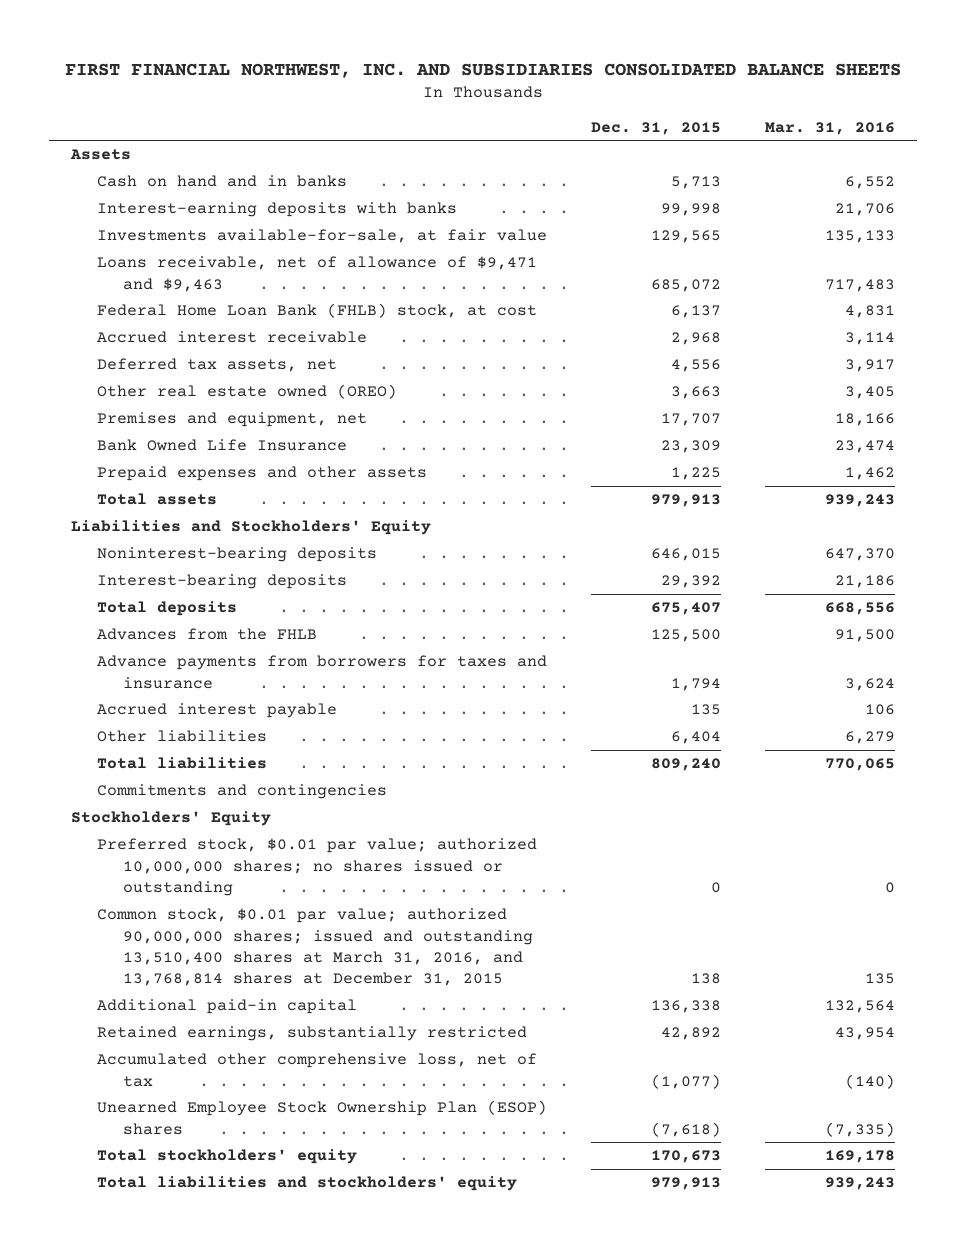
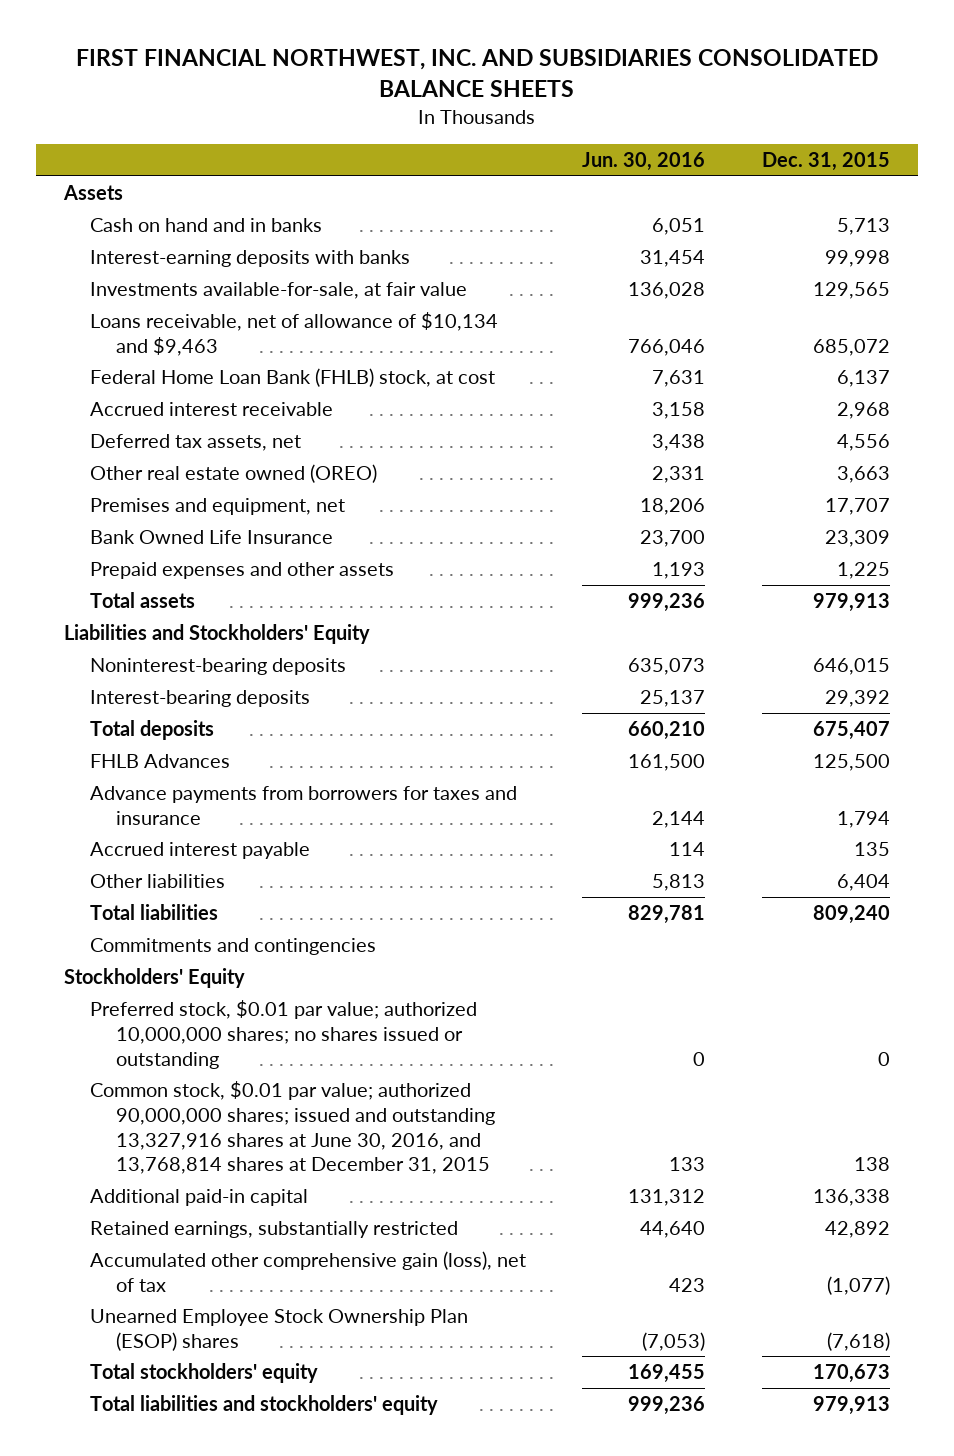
[765,121,896,135] Mar. 31, 2016 -> none
none -> [582,152,706,172] Jun. 30, 2016
[96,256,537,292] Loans receivable, net of allowance of $9,471 and $9,463 -> [89,312,498,356] Loans receivable, net of allowance of $10,134 and $9,463
[96,628,317,641] Advances from the FHLB -> [89,754,230,769] FHLB Advances
[96,908,533,987] Common stock, $0.01 par value; authorized 90,000,000 shares; issued and outstanding 13,510,400 shares at March 31, 2016, and 13,768,814 shares at December 31, 2015 -> [89,1081,496,1175] Common stock, $0.01 par value; authorized 90,000,000 shares; issued and outstanding 13,327,916 shares at June 30, 2016, and 13,768,814 shares at December 31, 2015
[96,1053,537,1087] Accumulated other comprehensive loss, net of tax -> [89,1251,526,1292] Accumulated other comprehensive gain (loss), net of tax

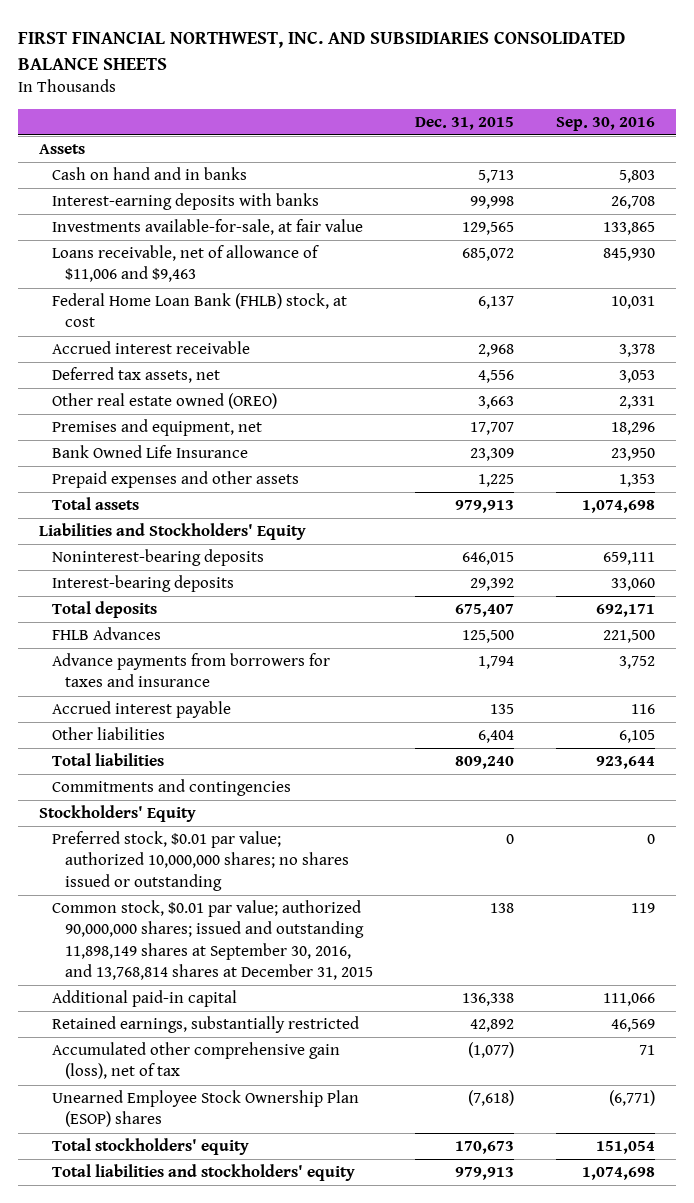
[582,152,706,172] Jun. 30, 2016 -> none
none -> [555,116,655,131] Sep. 30, 2016
[89,312,498,356] Loans receivable, net of allowance of $10,134 and $9,463 -> [51,245,319,283] Loans receivable, net of allowance of $11,006 and $9,463
[89,1081,496,1175] Common stock, $0.01 par value; authorized 90,000,000 shares; issued and outstanding 13,327,916 shares at June 30, 2016, and 13,768,814 shares at December 31, 2015 -> [51,900,373,980] Common stock, $0.01 par value; authorized 90,000,000 shares; issued and outstanding 11,898,149 shares at September 30, 2016, and 13,768,814 shares at December 31, 2015

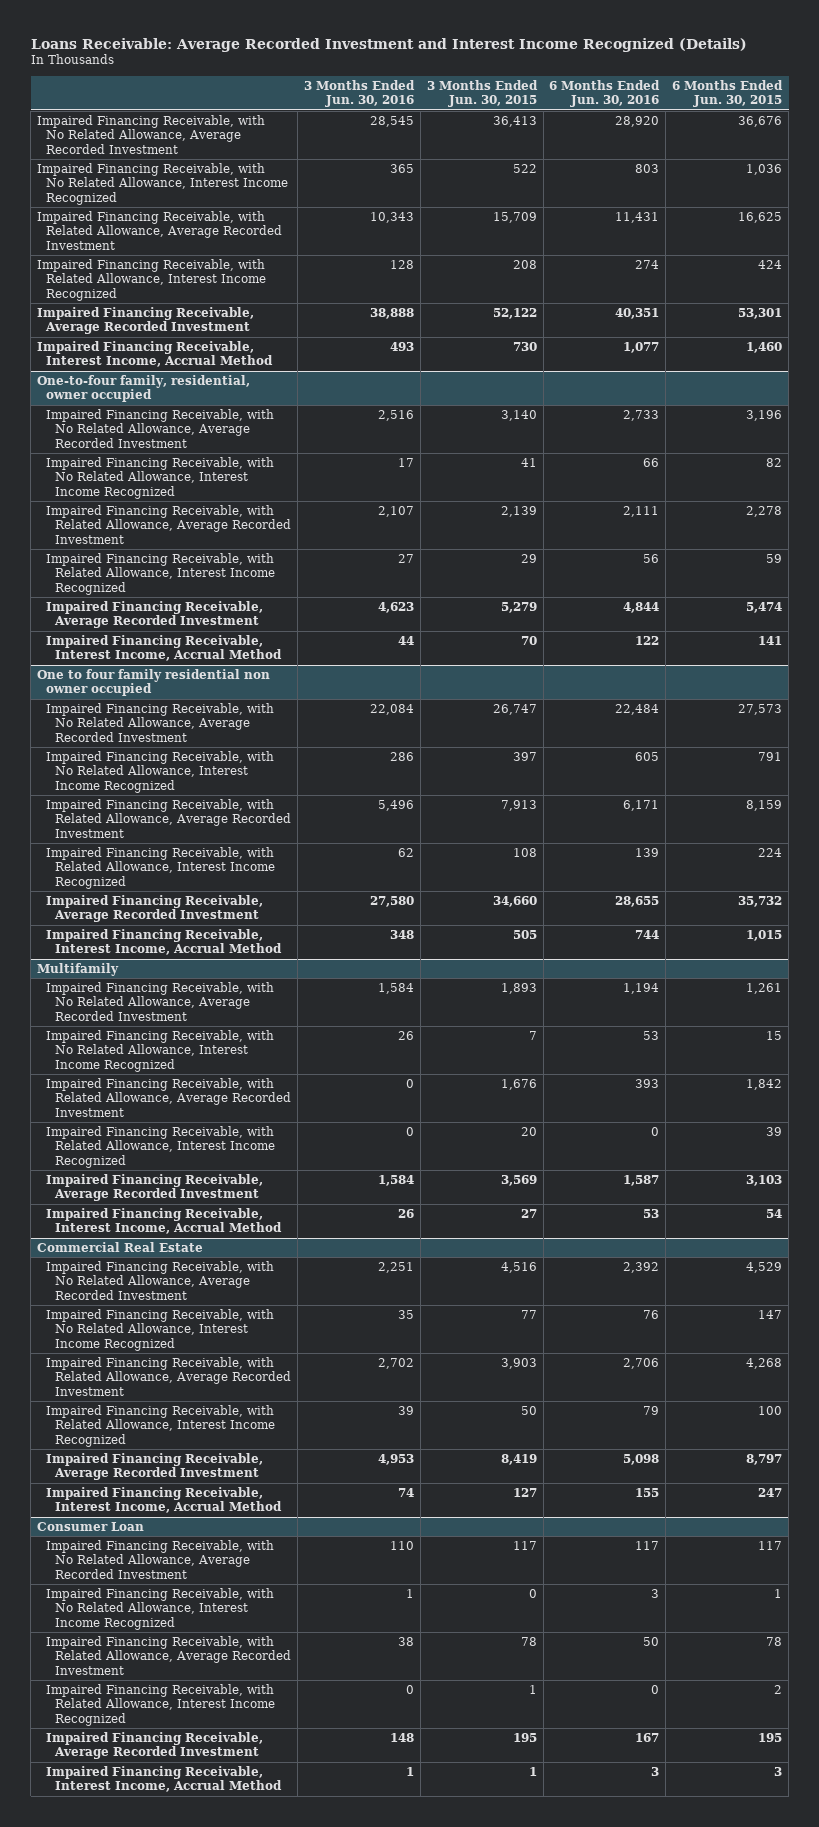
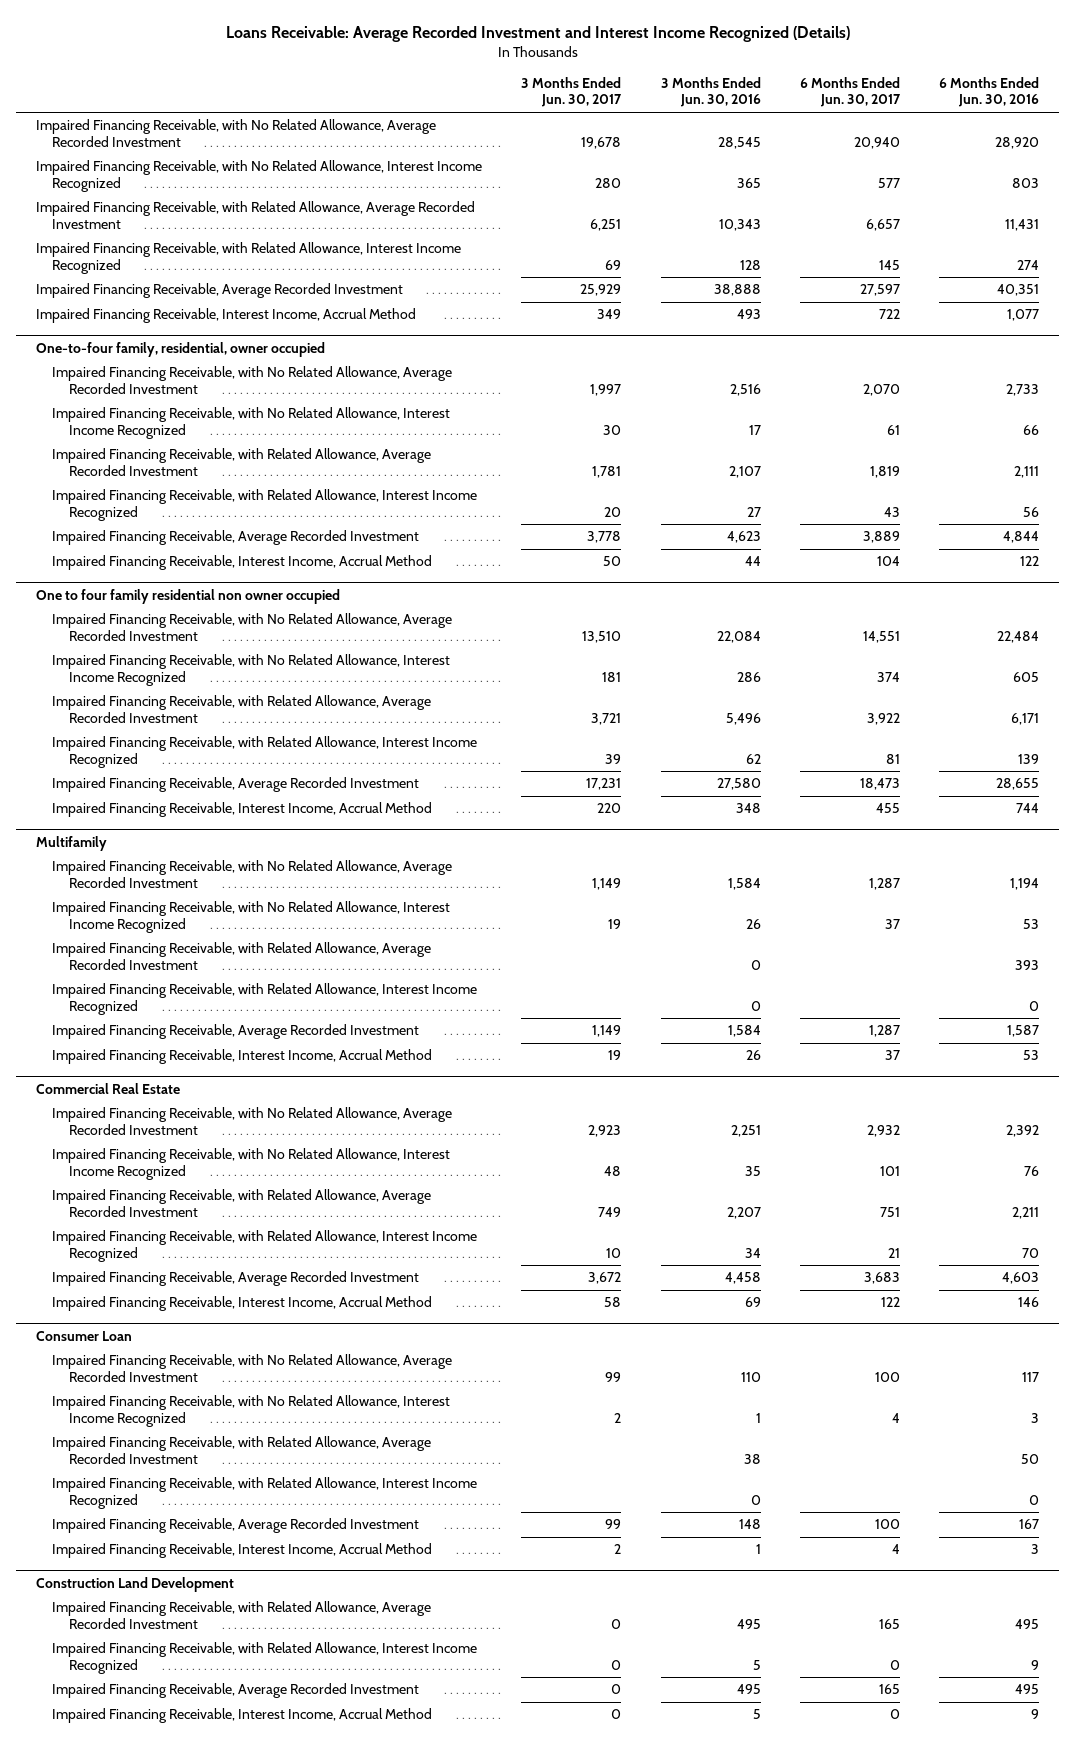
[426,79,538,108] 3 Months Ended Jun. 30, 2015 -> none
[672,79,784,108] 6 Months Ended Jun. 30, 2015 -> none
none -> [521,77,623,108] 3 Months Ended Jun. 30, 2017
none -> [799,77,901,108] 6 Months Ended Jun. 30, 2017
[377,1357,414,1369] 2,702 -> [726,1206,761,1219] 2,207
[623,1357,660,1369] 2,706 -> [1012,1206,1040,1219] 2,211
[397,1405,414,1415] 39 -> [744,1247,761,1258] 34
[643,1405,660,1415] 79 -> [1022,1247,1040,1258] 70
[377,1453,414,1465] 4,953 -> [724,1272,761,1285] 4,458
[623,1453,660,1465] 5,098 -> [1002,1272,1040,1285] 4,603
[397,1487,414,1497] 74 -> [744,1297,761,1308] 69
[635,1487,660,1497] 155 -> [1018,1297,1040,1308] 146
none -> [35,1576,234,1592] Construction Land Development
none -> [52,1601,432,1629] Impaired Financing Receivable, with Related Allowance, Average Recorded Investment
none -> [52,1642,478,1674] Impaired Financing Receivable, with Related Allowance, Interest Income Recognized
none -> [52,1683,420,1699] Impaired Financing Receivable, Average Recorded Investment
none -> [52,1708,433,1724] Impaired Financing Receivable, Interest Income, Accrual Method

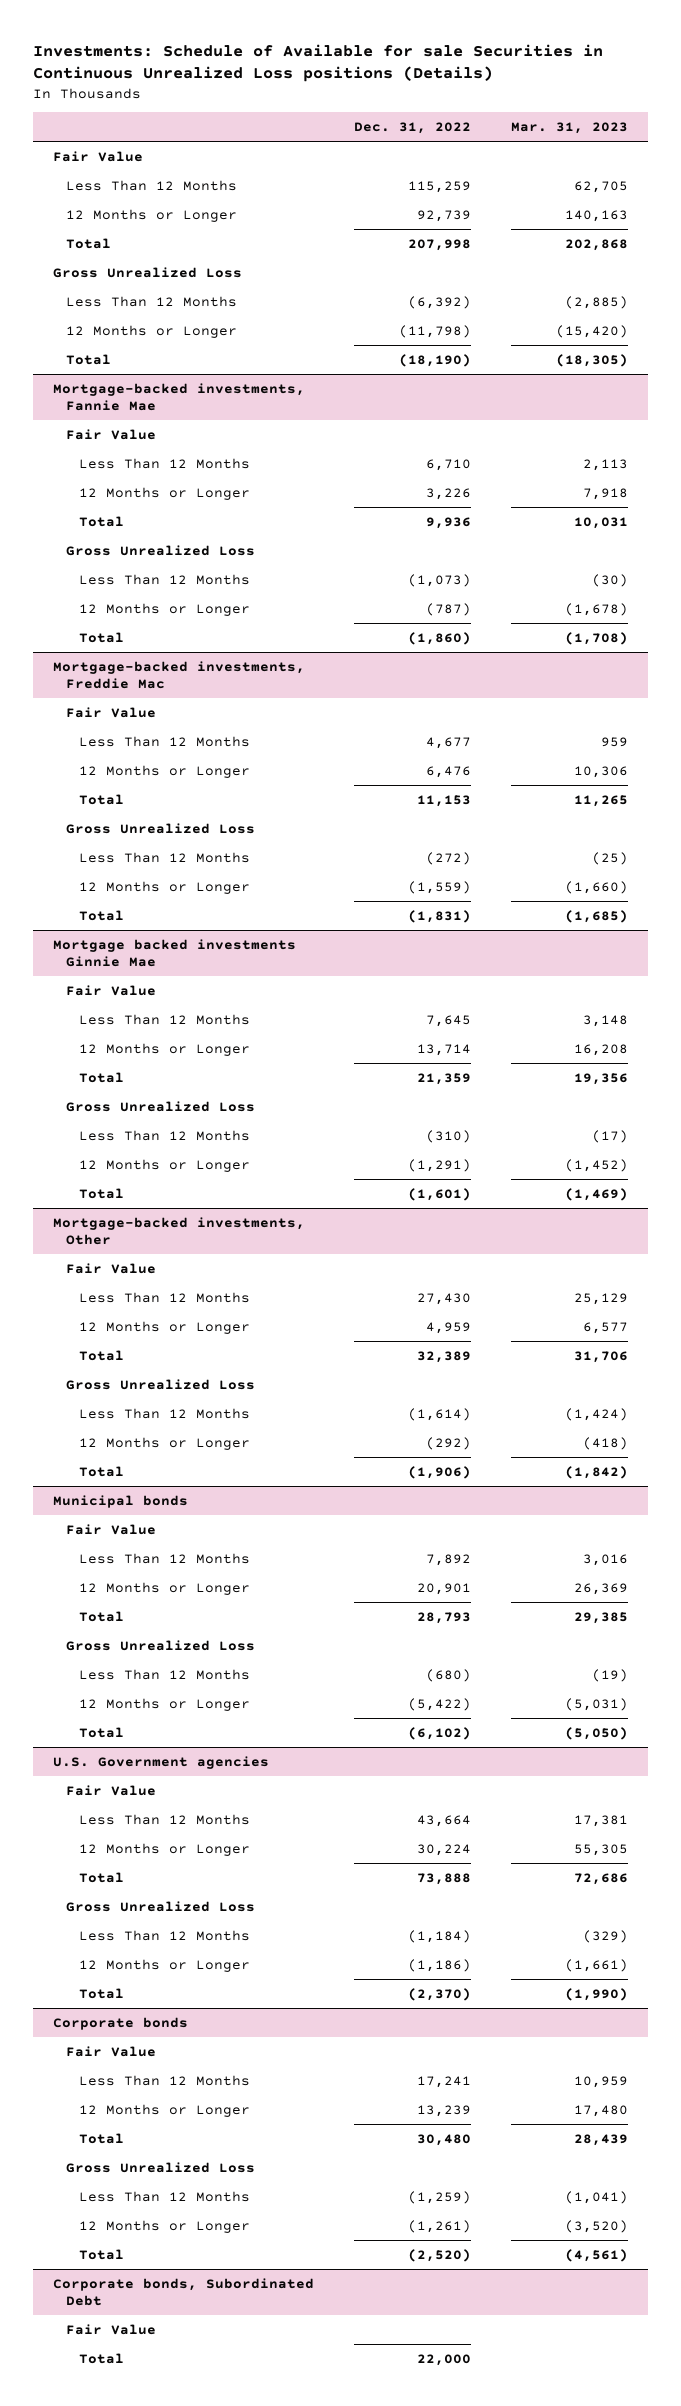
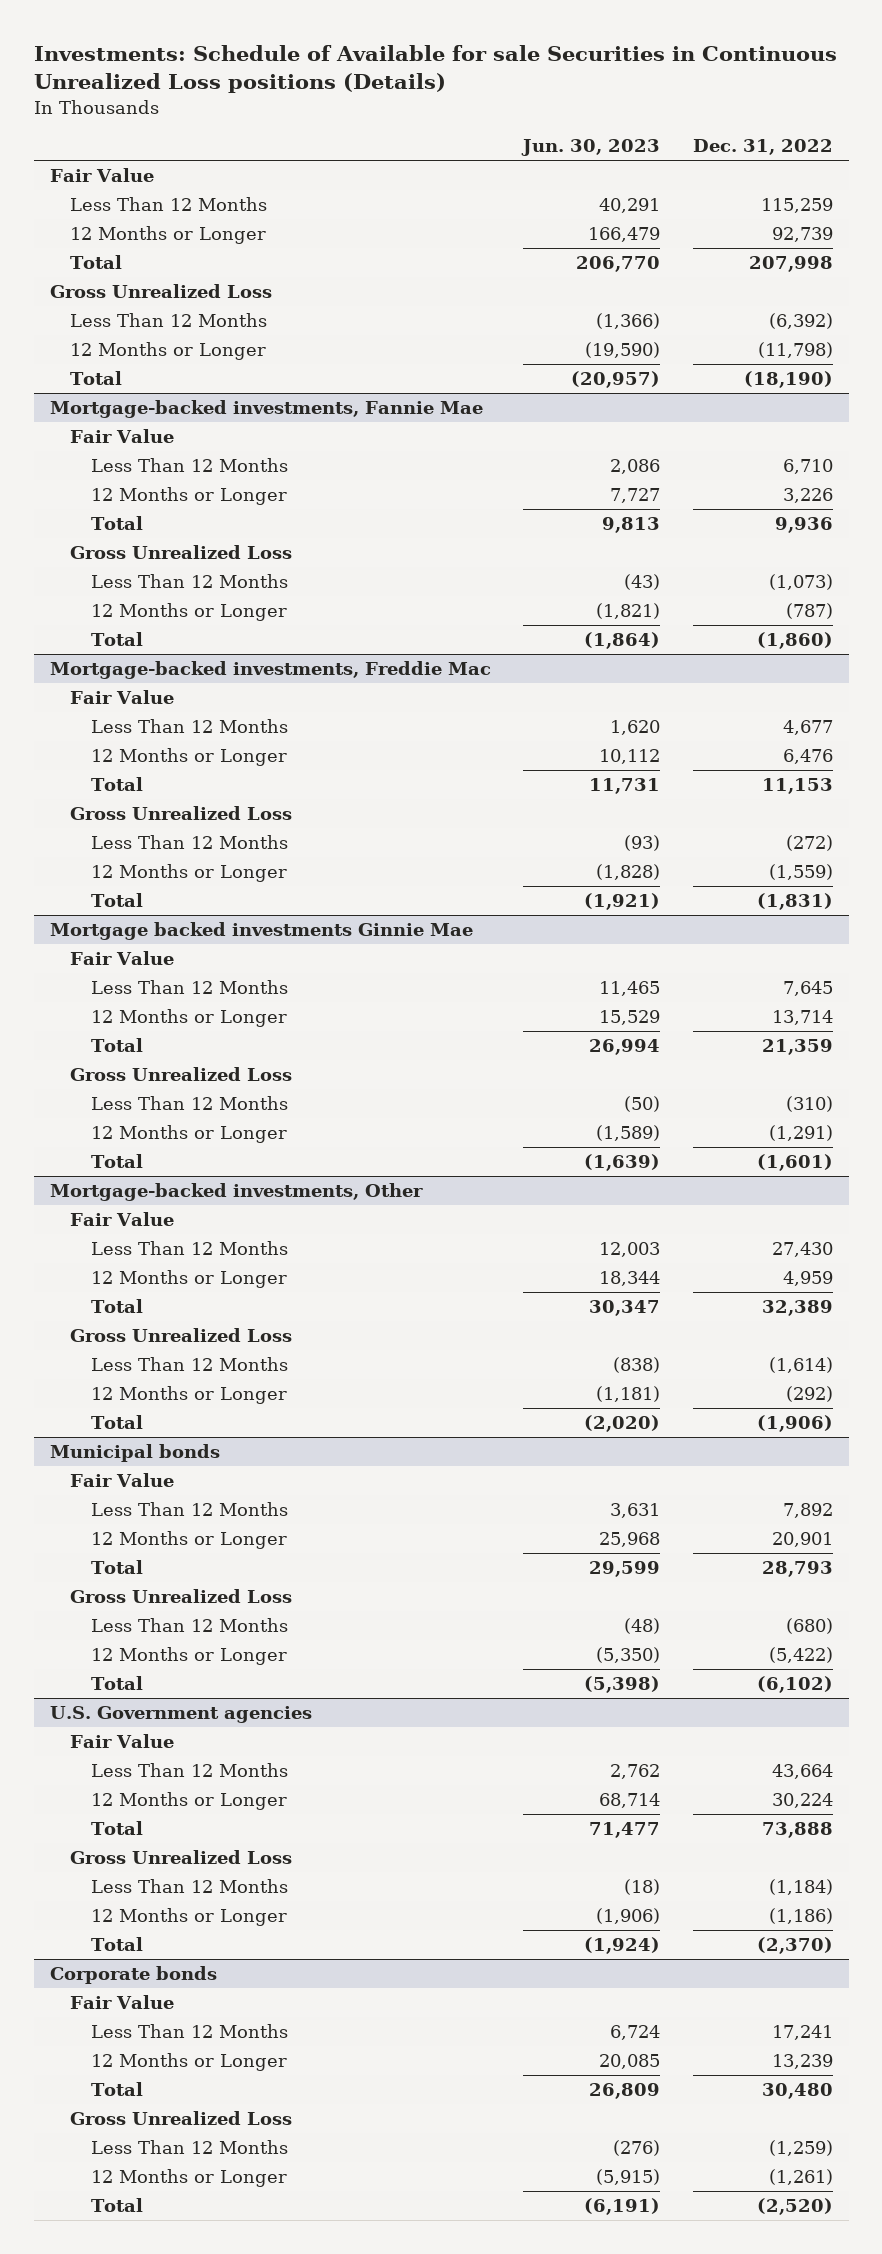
[510,122,628,135] Mar. 31, 2023 -> none
none -> [521,139,661,157] Jun. 30, 2023
[52,2277,314,2307] Corporate bonds, Subordinated Debt -> none
[66,2323,157,2335] Fair Value -> none
[79,2352,125,2364] Total -> none

